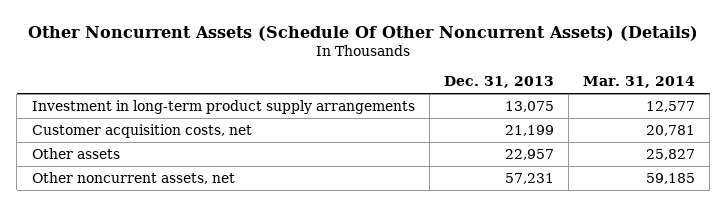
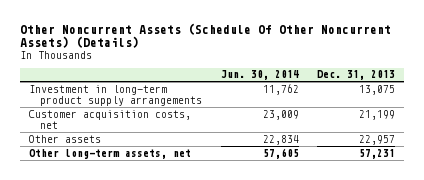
[583,75,696,88] Mar. 31, 2014 -> none
none -> [220,70,299,81] Jun. 30, 2014
[31,171,235,184] Other noncurrent assets, net -> [29,148,192,159] Other long-term assets, net

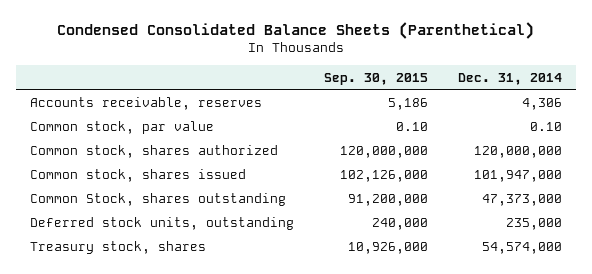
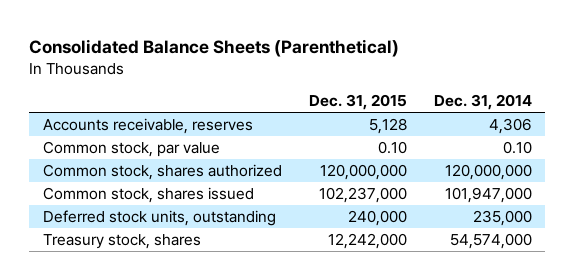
[57,22,535,40] Condensed Consolidated Balance Sheets (Parenthetical) -> [29,39,400,58] Consolidated Balance Sheets (Parenthetical)
[324,72,429,85] Sep. 30, 2015 -> none
none -> [308,94,407,111] Dec. 31, 2015
[30,192,287,206] Common Stock, shares outstanding -> none

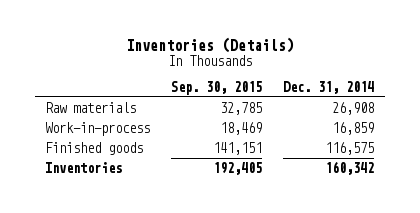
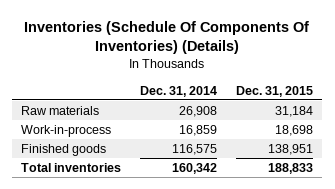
[125,37,294,54] Inventories (Details) -> [24,20,310,55] Inventories (Schedule Of Components Of Inventories) (Details)
[171,80,263,95] Sep. 30, 2015 -> none
none -> [236,85,314,97] Dec. 31, 2015
[45,161,123,173] Inventories -> [21,162,122,172] Total inventories

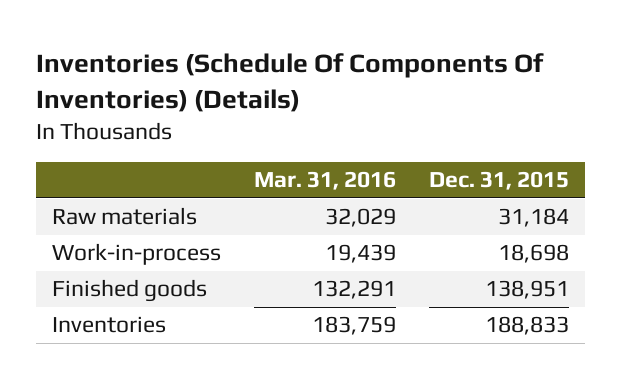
[140,85,218,97] Dec. 31, 2014 -> none
none -> [254,171,397,191] Mar. 31, 2016
[21,162,122,172] Total inventories -> [52,316,167,334] Inventories

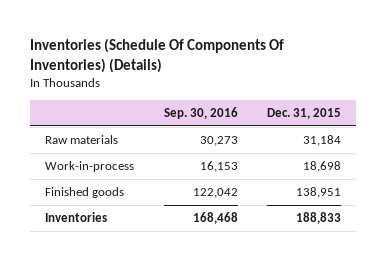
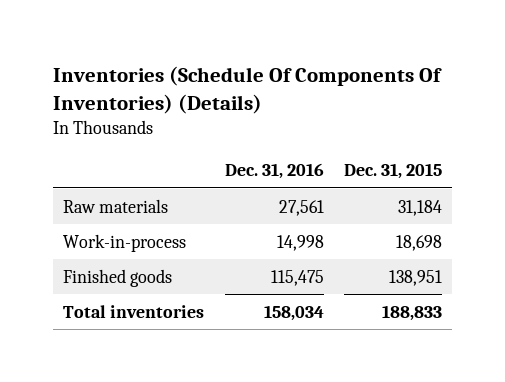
[163,106,238,119] Sep. 30, 2016 -> none
none -> [224,163,324,180] Dec. 31, 2016
[45,212,108,223] Inventories -> [63,304,205,318] Total inventories

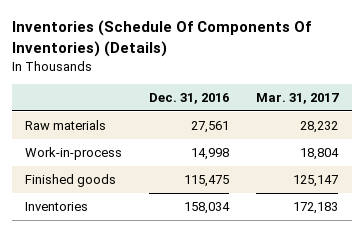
[343,163,442,180] Dec. 31, 2015 -> none
none -> [256,93,340,105] Mar. 31, 2017
[63,304,205,318] Total inventories -> [25,202,89,212] Inventories

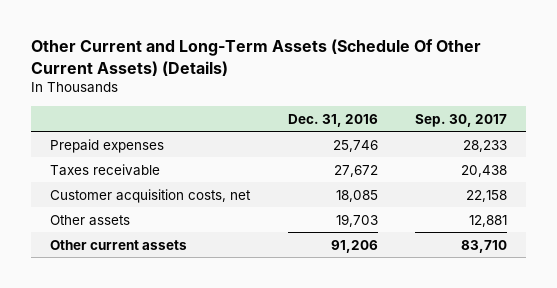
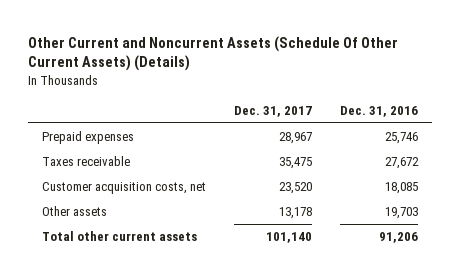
[30,39,481,76] Other Current and Long-Term Assets (Schedule Of Other Current Assets) (Details) -> [27,35,398,72] Other Current and Noncurrent Assets (Schedule Of Other Current Assets) (Details)
[415,113,508,127] Sep. 30, 2017 -> none
none -> [234,105,313,117] Dec. 31, 2017
[49,239,187,250] Other current assets -> [41,231,197,242] Total other current assets

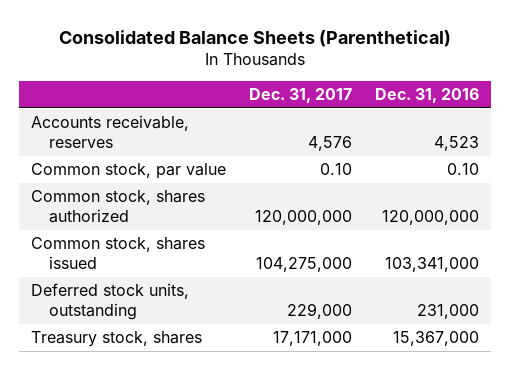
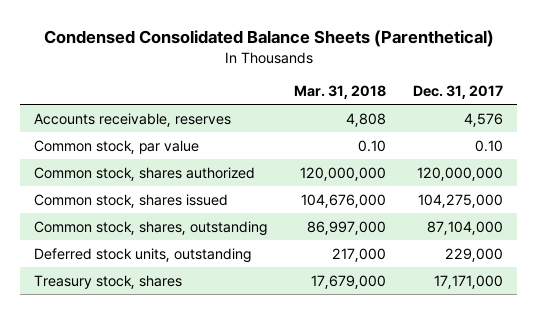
[59,29,452,47] Consolidated Balance Sheets (Parenthetical) -> [43,29,494,47] Condensed Consolidated Balance Sheets (Parenthetical)
[375,88,480,104] Dec. 31, 2016 -> none
none -> [294,85,387,100] Mar. 31, 2018
none -> [33,220,267,236] Common stock, shares, outstanding

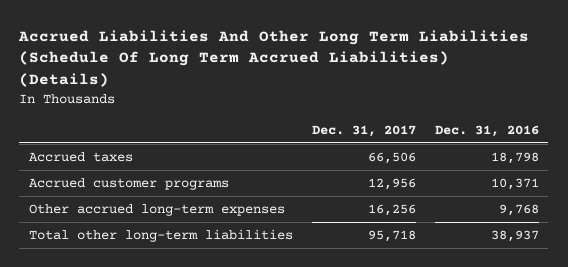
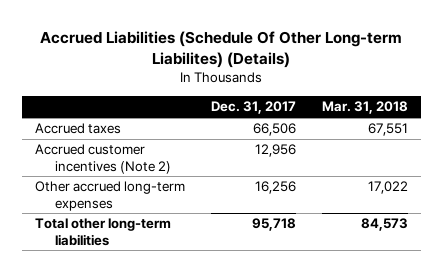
[18,29,530,87] Accrued Liabilities And Other Long Term Liabilities (Schedule Of Long Term Accrued Liabilities) (Details) -> [40,30,403,68] Accrued Liabilities (Schedule Of Other Long-term Liabilites) (Details)
[434,124,539,137] Dec. 31, 2016 -> none
none -> [321,101,408,115] Mar. 31, 2018
[28,178,229,191] Accrued customer programs -> [34,144,171,174] Accrued customer incentives (Note 2)

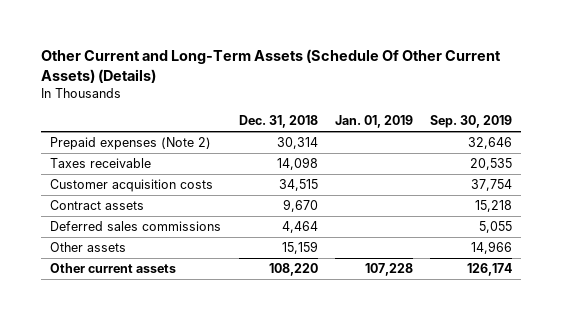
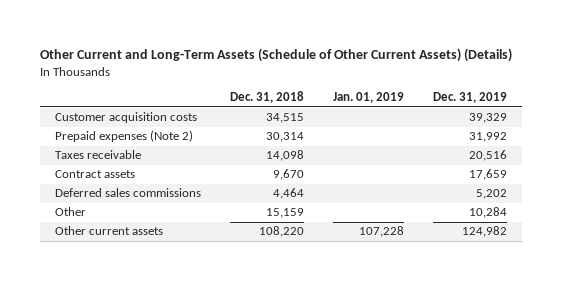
[41,48,502,83] Other Current and Long-Term Assets (Schedule Of Other Current Assets) (Details) -> [39,47,512,62] Other Current and Long-Term Assets (Schedule of Other Current Assets) (Details)
[430,115,513,129] Sep. 30, 2019 -> none
none -> [433,92,508,104] Dec. 31, 2019
[50,179,214,193] Customer acquisition costs -> [54,112,197,124] Customer acquisition costs
[50,242,127,253] Other assets -> [54,207,86,217] Other

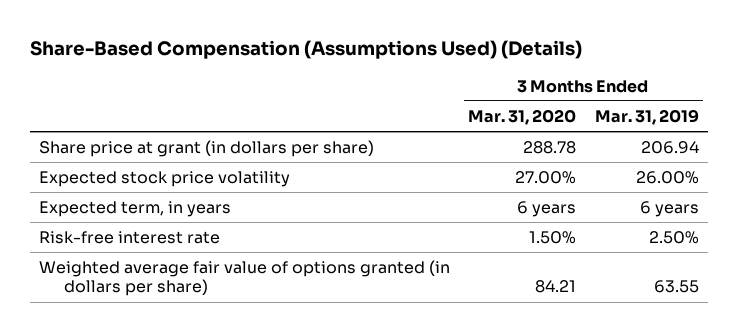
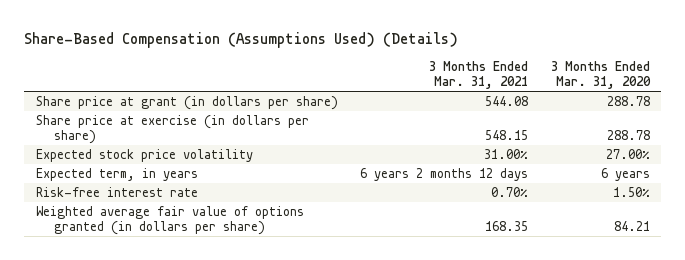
[594,108,699,125] Mar. 31, 2019 -> none
none -> [429,61,529,90] 3 Months Ended Mar. 31, 2021
none -> [35,114,309,144] Share price at exercise (in dollars per share)

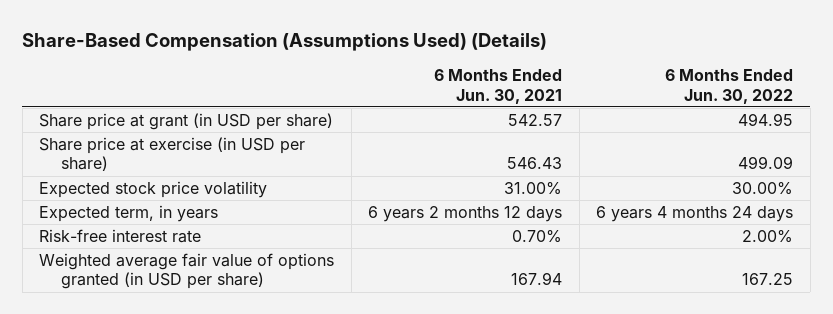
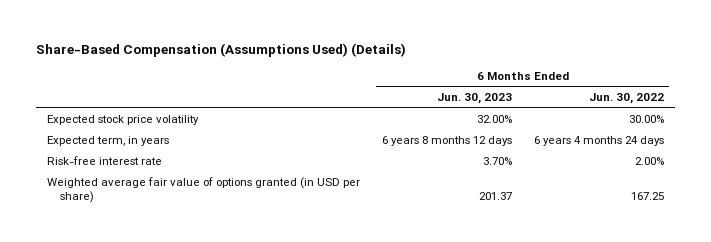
[434,68,563,104] 6 Months Ended Jun. 30, 2021 -> none
none -> [436,93,512,105] Jun. 30, 2023
[39,112,334,130] Share price at grant (in USD per share) -> none
[39,136,306,172] Share price at exercise (in USD per share) -> none

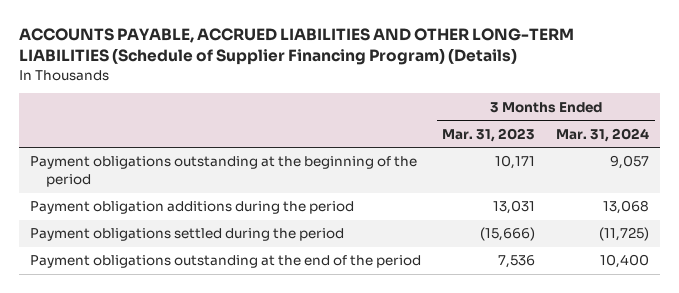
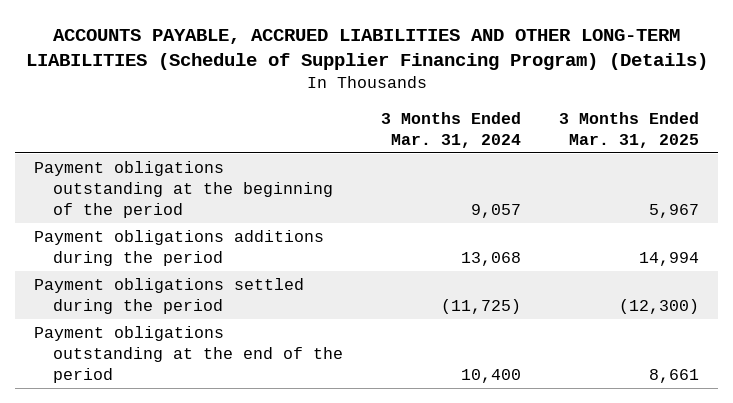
[442,127,536,142] Mar. 31, 2023 -> none
none -> [558,111,699,148] 3 Months Ended Mar. 31, 2025
[29,201,354,215] Payment obligation additions during the period -> [34,229,325,266] Payment obligations additions during the period

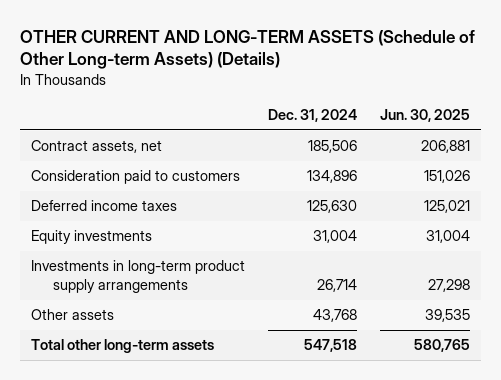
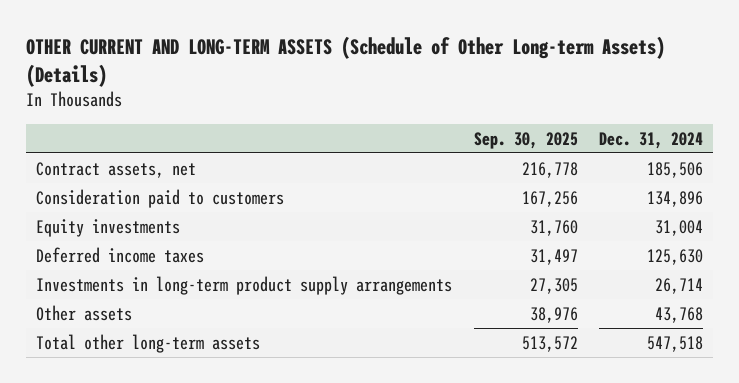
[379,109,470,123] Jun. 30, 2025 -> none
none -> [473,131,578,149] Sep. 30, 2025
[31,200,178,212] Deferred income taxes -> [36,246,205,263] Deferred income taxes

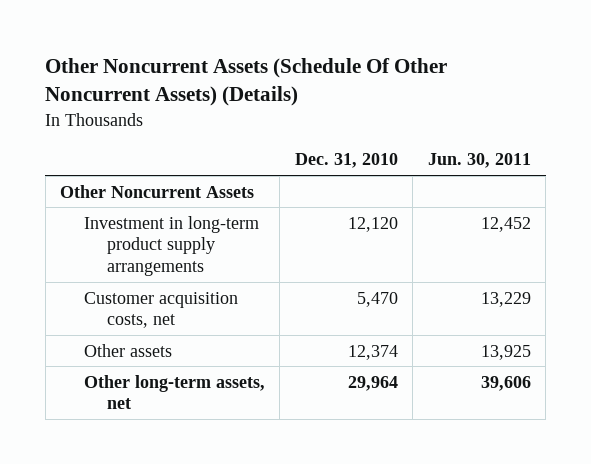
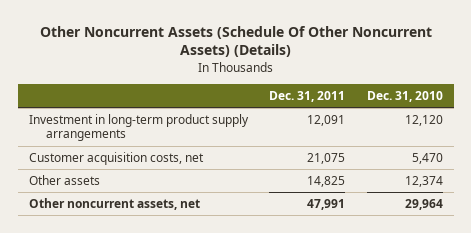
[427,153,531,169] Jun. 30, 2011 -> none
none -> [269,91,346,103] Dec. 31, 2011
[60,184,255,198] Other Noncurrent Assets -> none
[83,374,265,410] Other long-term assets, net -> [28,198,200,211] Other noncurrent assets, net

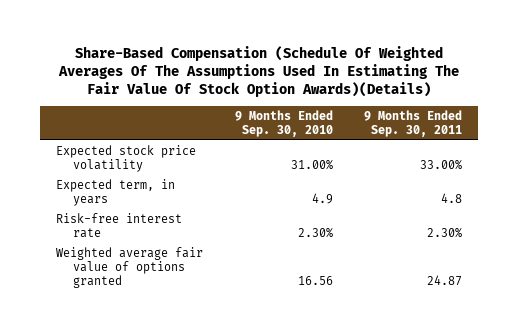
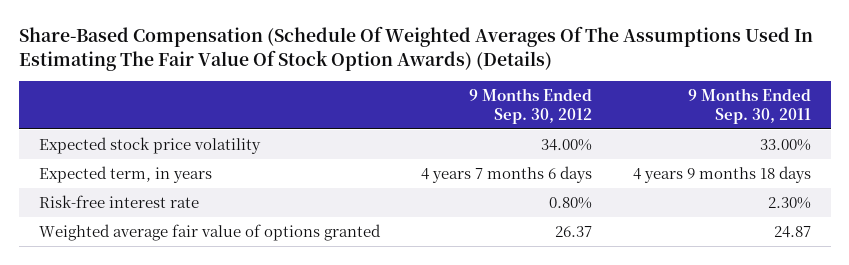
[58,46,460,98] Share-Based Compensation (Schedule Of Weighted Averages Of The Assumptions Used In Estimating The Fair Value Of Stock Option Awards)(Details) -> [18,26,813,71] Share-Based Compensation (Schedule Of Weighted Averages Of The Assumptions Used In Estimating The Fair Value Of Stock Option Awards) (Details)
[234,109,333,137] 9 Months Ended Sep. 30, 2010 -> none
none -> [468,87,592,124] 9 Months Ended Sep. 30, 2012
[441,192,463,203] 4.8 -> [632,165,811,183] 4 years 9 months 18 days

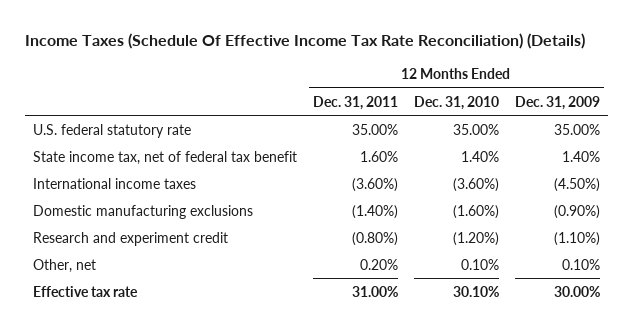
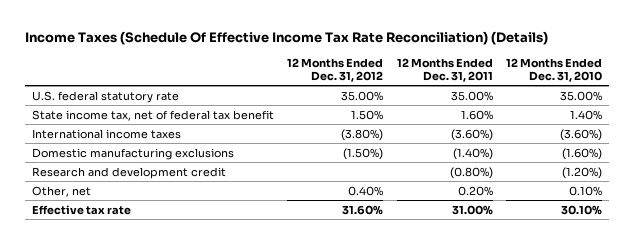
[514,95,600,110] Dec. 31, 2009 -> none
none -> [287,57,384,82] 12 Months Ended Dec. 31, 2012
[32,231,228,246] Research and experiment credit -> [31,166,226,179] Research and development credit

